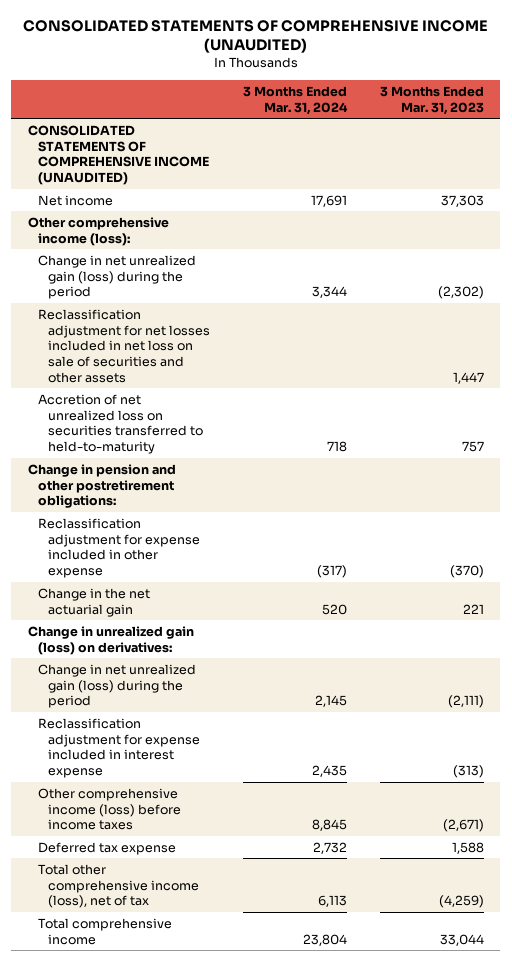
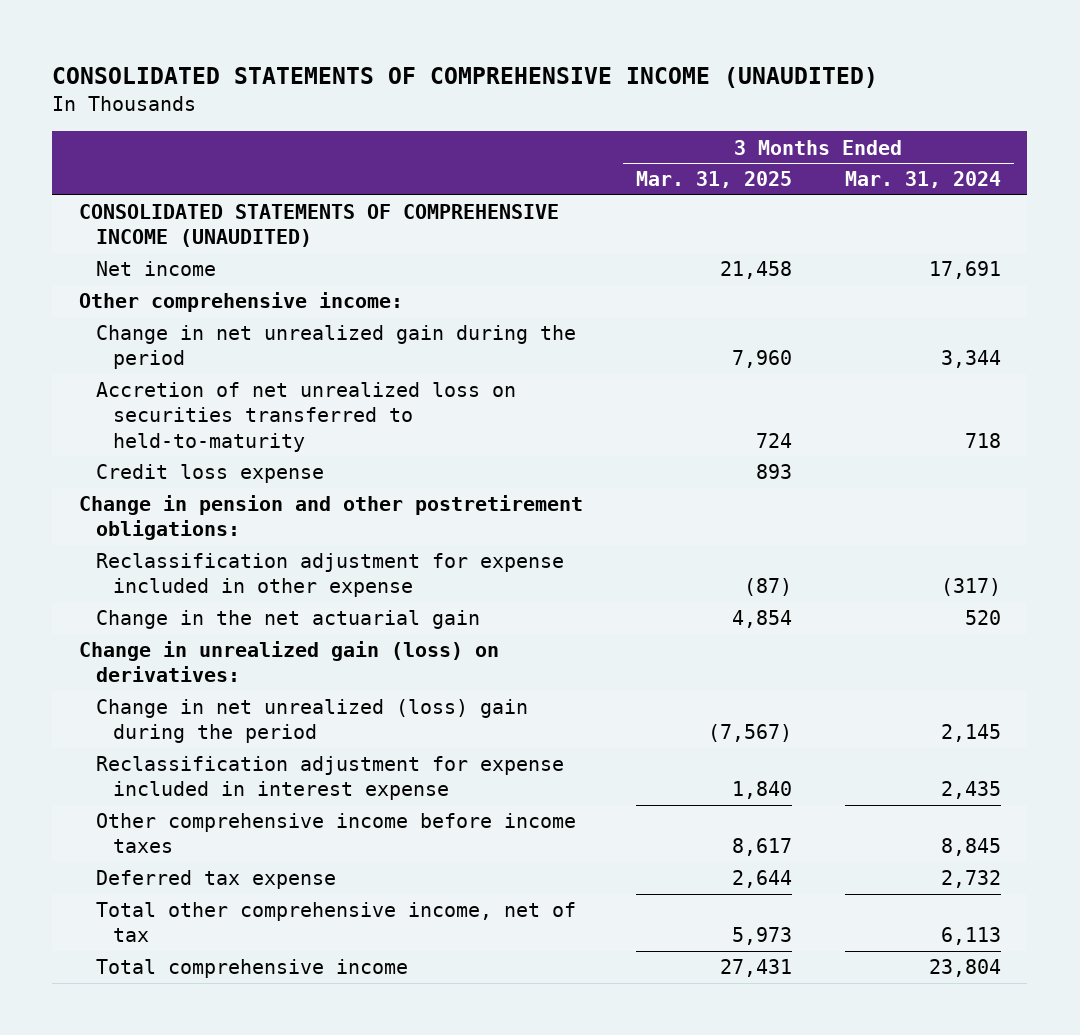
[379,85,484,115] 3 Months Ended Mar. 31, 2023 -> none
none -> [635,171,792,189] Mar. 31, 2025
[37,308,211,383] Reclassification adjustment for net losses included in net loss on sale of securities and other assets -> none
[27,216,169,246] Other comprehensive income (loss): -> [78,292,403,313] Other comprehensive income:
[37,254,196,300] Change in net unrealized gain (loss) during the period -> [95,325,576,370] Change in net unrealized gain during the period
none -> [95,464,324,484] Credit loss expense
[37,663,196,709] Change in net unrealized gain (loss) during the period -> [95,699,528,744] Change in net unrealized (loss) gain during the period
[37,787,182,831] Other comprehensive income (loss) before income taxes -> [95,813,576,854] Other comprehensive income before income taxes
[37,863,200,909] Total other comprehensive income (loss), net of tax -> [95,902,576,943] Total other comprehensive income, net of tax

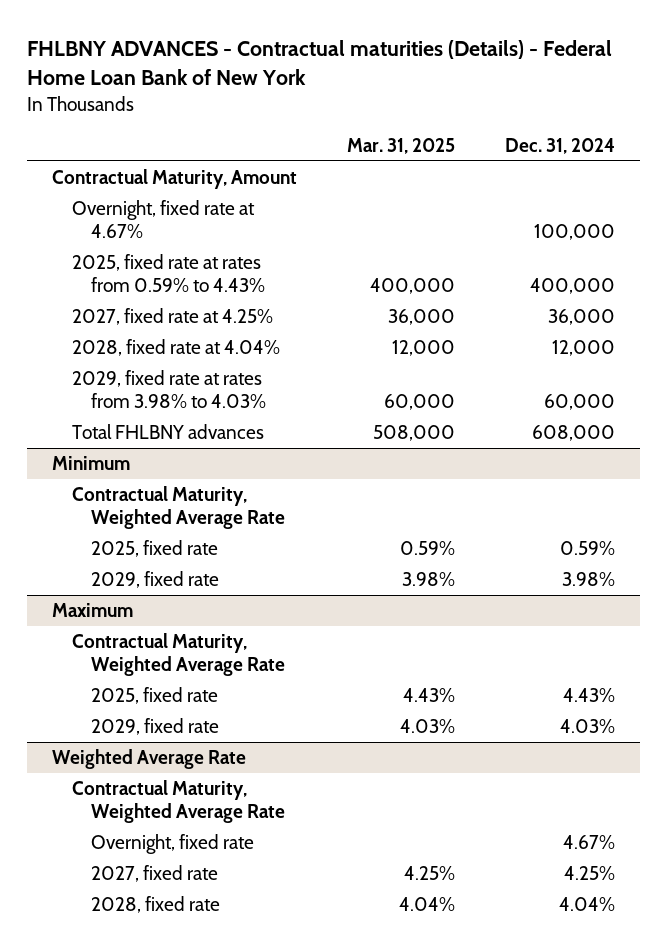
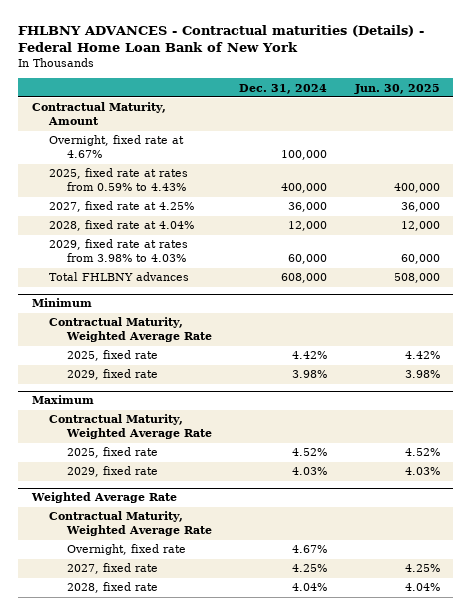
[347,137,456,154] Mar. 31, 2025 -> none
none -> [353,83,440,94] Jun. 30, 2025
[560,541,616,556] 0.59% -> [292,351,328,360] 4.42%
[563,688,616,703] 4.43% -> [292,448,328,457] 4.52%

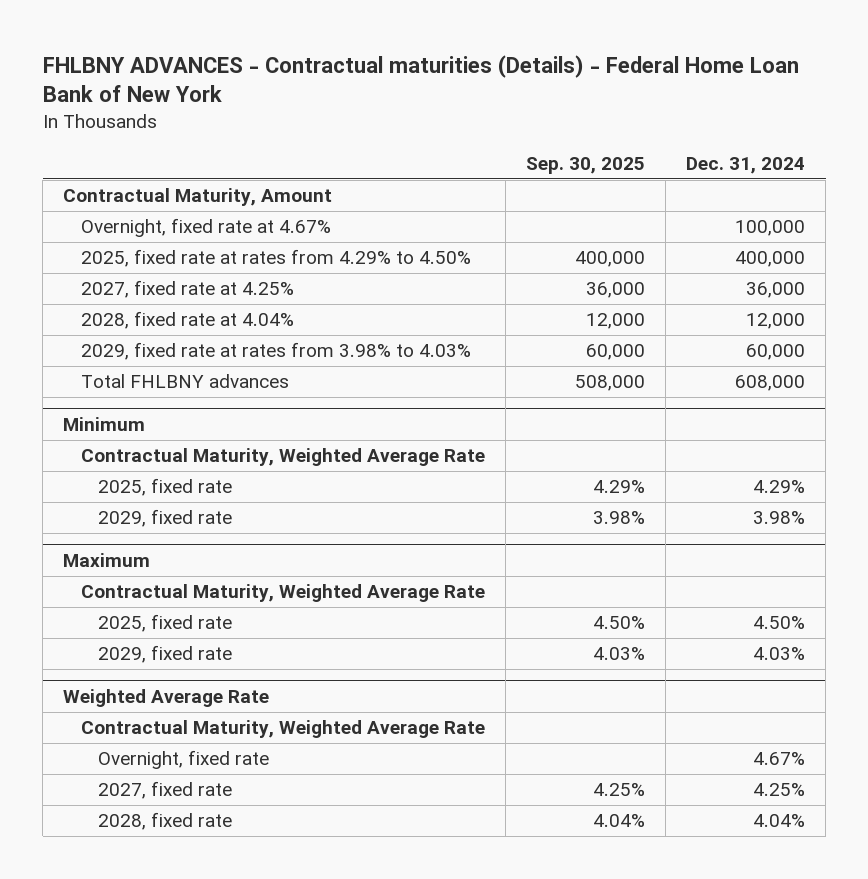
[353,83,440,94] Jun. 30, 2025 -> none
none -> [525,156,645,174] Sep. 30, 2025
[49,168,189,192] 2025, fixed rate at rates from 0.59% to 4.43% -> [80,249,471,268] 2025, fixed rate at rates from 4.29% to 4.50%
[292,351,328,360] 4.42% -> [753,480,806,494] 4.29%
[292,448,328,457] 4.52% -> [753,616,806,630] 4.50%

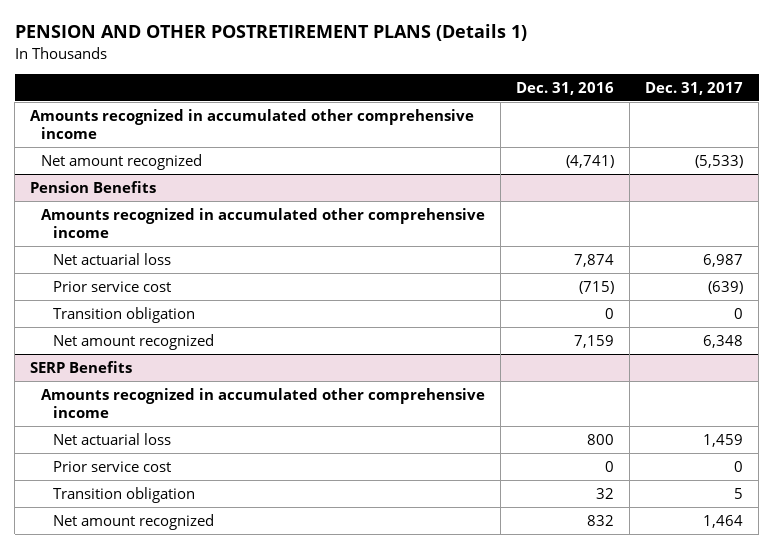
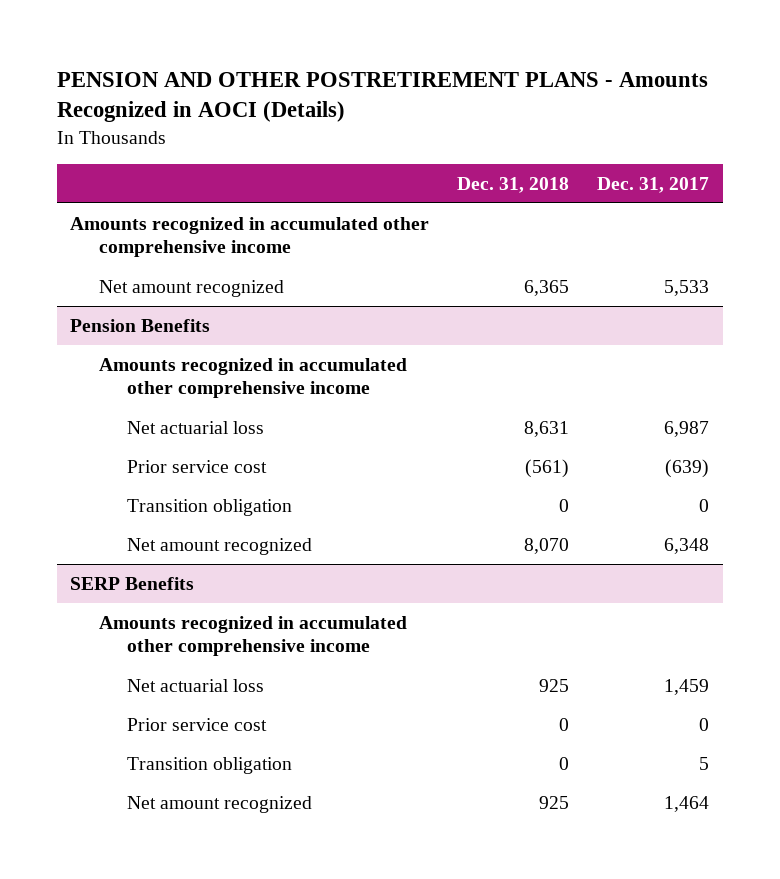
[14,24,527,42] PENSION AND OTHER POSTRETIREMENT PLANS (Details 1) -> [56,72,708,123] PENSION AND OTHER POSTRETIREMENT PLANS - Amounts Recognized in AOCI (Details)
[516,81,615,95] Dec. 31, 2016 -> none
none -> [457,176,570,193] Dec. 31, 2018
[695,154,744,168] (5,533) -> [664,279,710,296] 5,533

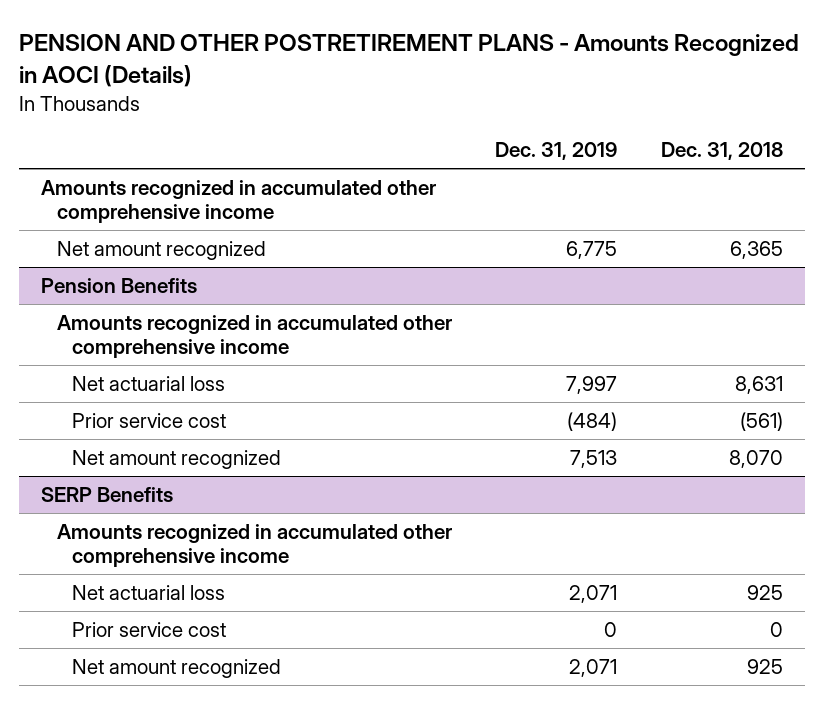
[597,176,710,193] Dec. 31, 2017 -> none
none -> [495,142,618,161] Dec. 31, 2019
[126,498,292,516] Transition obligation -> none
[126,756,292,774] Transition obligation -> none

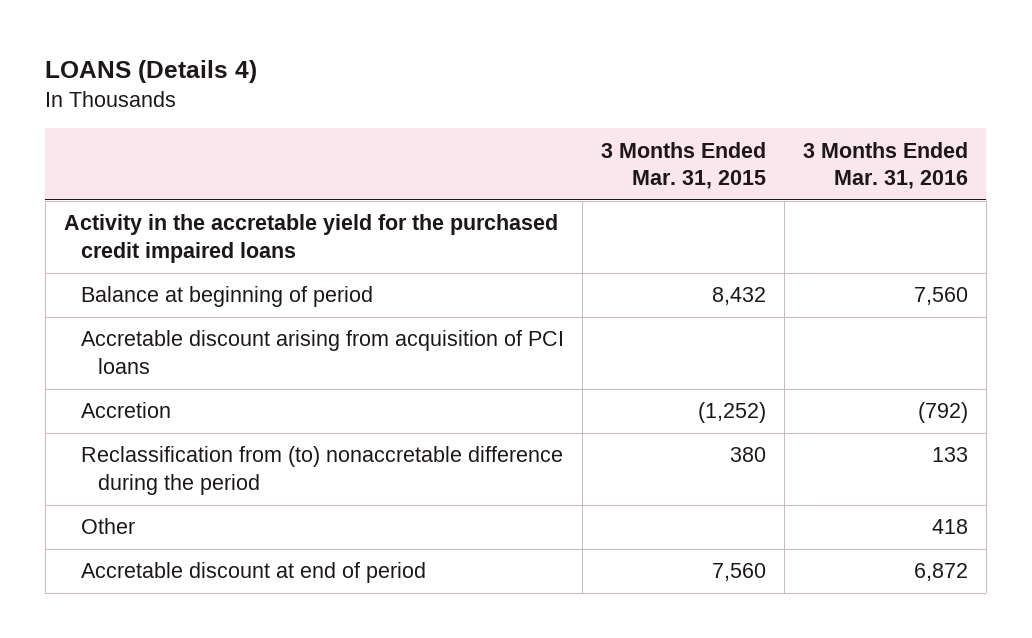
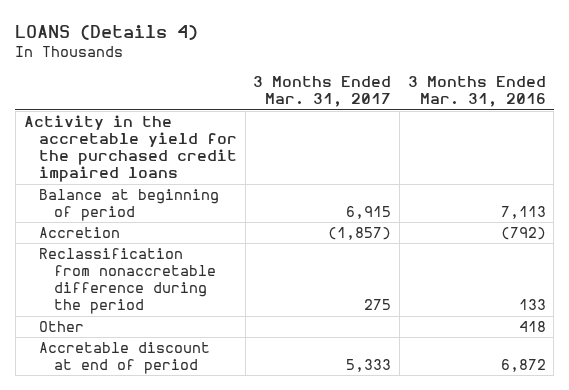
[600,141,766,190] 3 Months Ended Mar. 31, 2015 -> none
none -> [253,76,392,108] 3 Months Ended Mar. 31, 2017
[80,330,564,374] Accretable discount arising from acquisition of PCI loans -> none
[913,287,968,306] 7,560 -> [500,206,546,220] 7,113
[80,446,563,495] Reclassification from (to) nonaccretable difference during the period -> [38,248,216,315] Reclassification from nonaccretable difference during the period

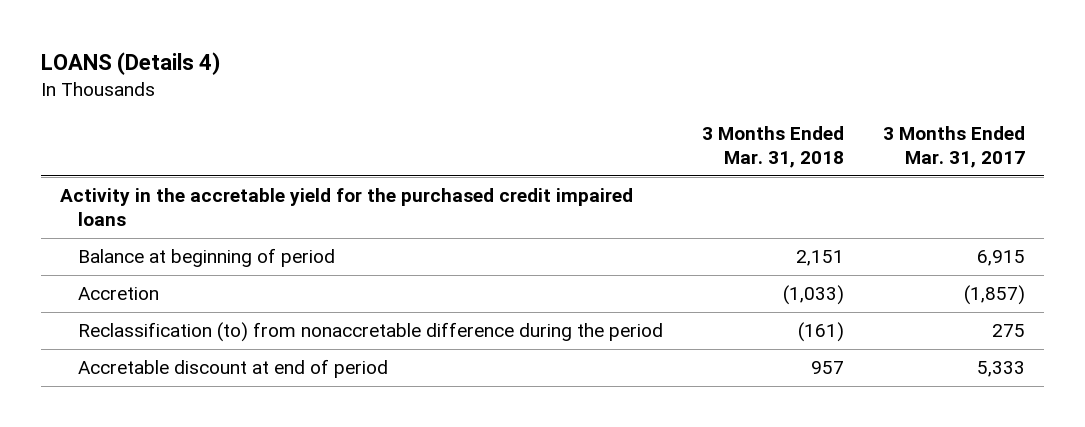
[407,76,546,108] 3 Months Ended Mar. 31, 2016 -> none
none -> [702,126,845,169] 3 Months Ended Mar. 31, 2018
[38,321,84,333] Other -> none
[38,248,216,315] Reclassification from nonaccretable difference during the period -> [78,322,664,343] Reclassification (to) from nonaccretable difference during the period

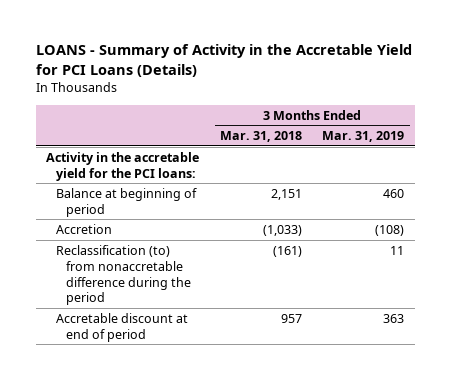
[40,52,220,76] LOANS (Details 4) -> [35,44,412,77] LOANS - Summary of Activity in the Accretable Yield for PCI Loans (Details)
[882,126,1025,169] 3 Months Ended Mar. 31, 2017 -> none
none -> [322,131,405,143] Mar. 31, 2019
[60,188,634,227] Activity in the accretable yield for the purchased credit impaired loans -> [45,151,199,181] Activity in the accretable yield for the PCI loans:

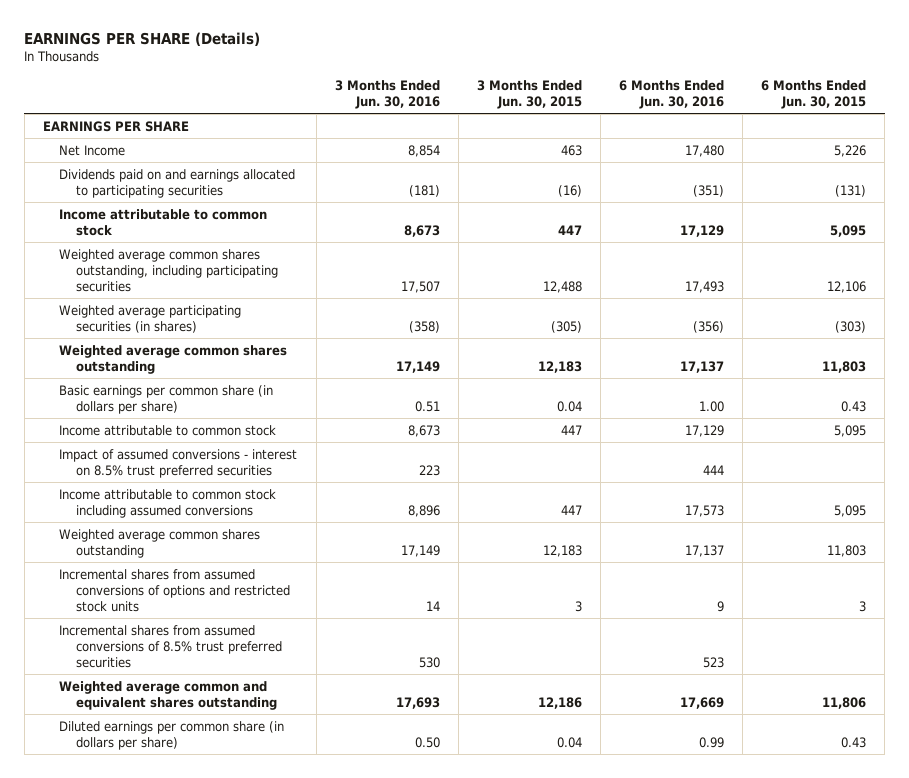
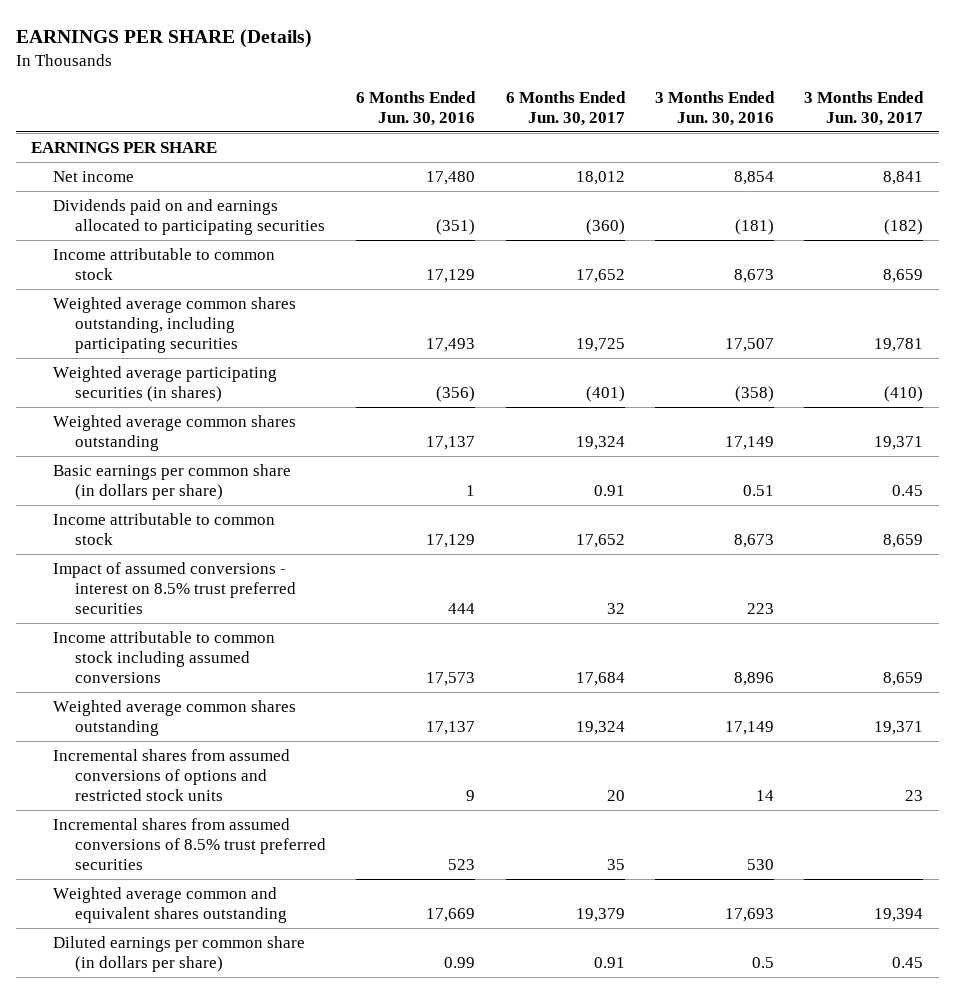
[476,79,582,109] 3 Months Ended Jun. 30, 2015 -> none
[761,79,867,109] 6 Months Ended Jun. 30, 2015 -> none
none -> [505,91,626,126] 6 Months Ended Jun. 30, 2017
none -> [804,91,925,126] 3 Months Ended Jun. 30, 2017
[59,144,126,156] Net Income -> [53,171,135,183] Net income
[699,400,725,412] 1.00 -> [466,484,476,496] 1
[414,736,440,748] 0.50 -> [752,956,775,968] 0.5

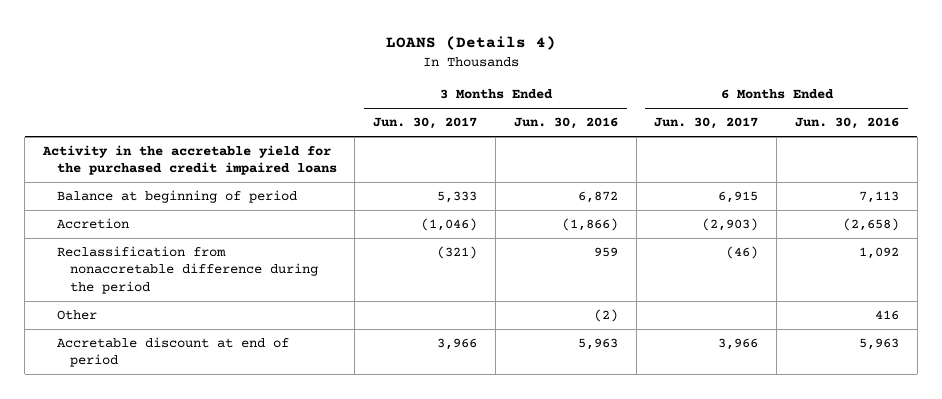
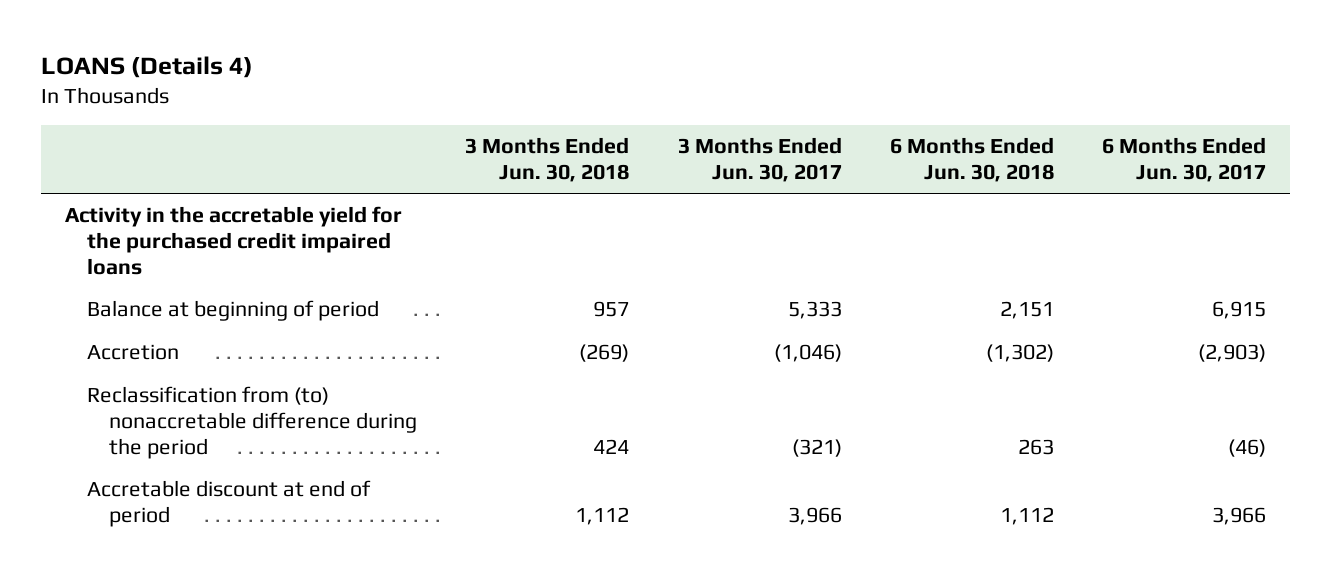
[513,117,618,130] Jun. 30, 2016 -> none
[794,117,899,130] Jun. 30, 2016 -> none
none -> [465,137,630,182] 3 Months Ended Jun. 30, 2018
none -> [889,137,1054,182] 6 Months Ended Jun. 30, 2018
[56,310,97,321] Other -> none
[56,246,319,294] Reclassification from nonaccretable difference during the period -> [86,386,418,459] Reclassification from (to) nonaccretable difference during the period

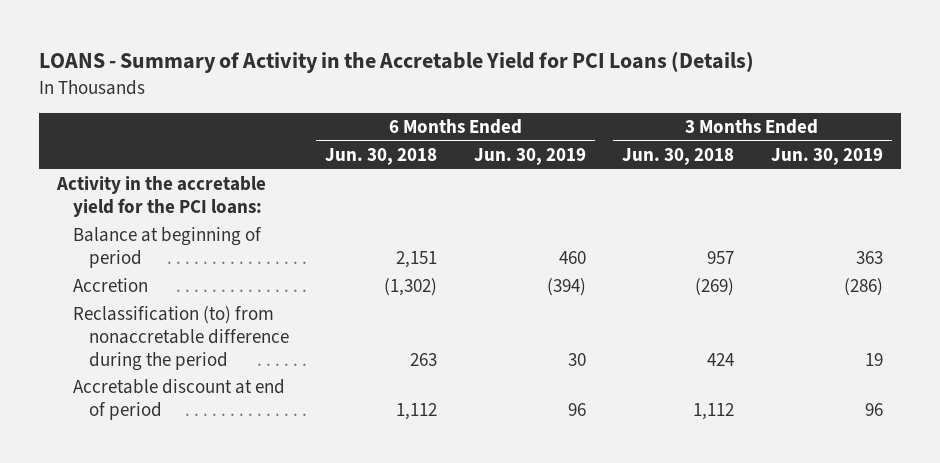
[40,56,253,79] LOANS (Details 4) -> [38,51,754,74] LOANS - Summary of Activity in the Accretable Yield for PCI Loans (Details)
[677,137,842,182] 3 Months Ended Jun. 30, 2017 -> none
[1102,137,1267,182] 6 Months Ended Jun. 30, 2017 -> none
none -> [473,148,586,166] Jun. 30, 2019
none -> [770,148,883,166] Jun. 30, 2019
[64,206,402,275] Activity in the accretable yield for the purchased credit impaired loans -> [56,176,267,217] Activity in the accretable yield for the PCI loans:
[86,386,418,459] Reclassification from (to) nonaccretable difference during the period -> [73,306,290,371] Reclassification (to) from nonaccretable difference during the period

